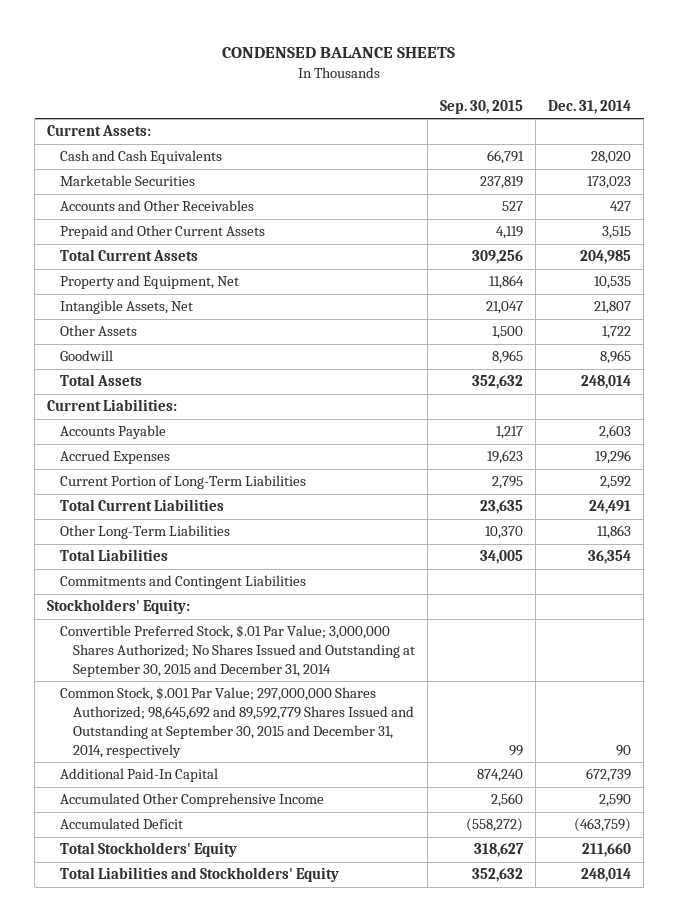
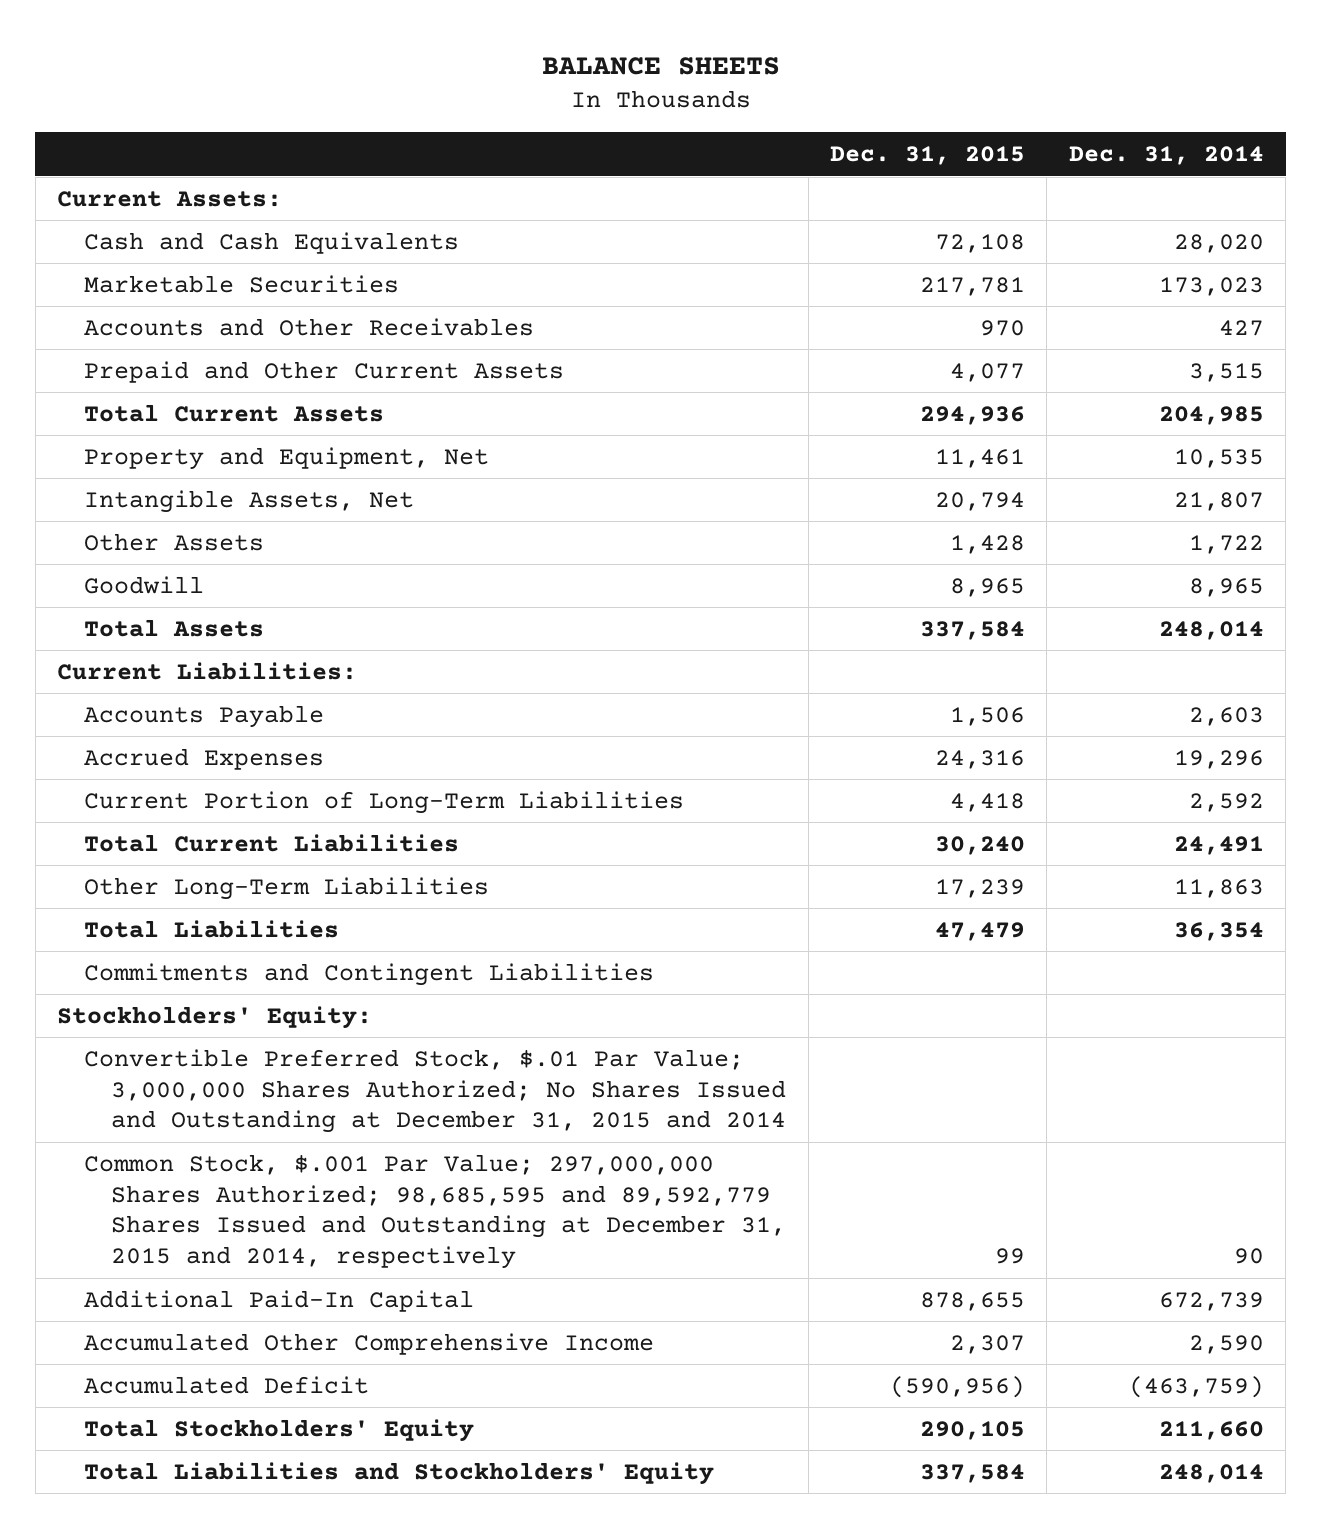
[222,47,456,59] CONDENSED BALANCE SHEETS -> [541,56,780,75] BALANCE SHEETS
[440,99,524,114] Sep. 30, 2015 -> none
none -> [830,146,1026,166] Dec. 31, 2015
[60,625,416,677] Convertible Preferred Stock, $.01 Par Value; 3,000,000 Shares Authorized; No Shares Issued and Outstanding at September 30, 2015 and December 31, 2014 -> [84,1048,787,1134] Convertible Preferred Stock, $.01 Par Value; 3,000,000 Shares Authorized; No Shares Issued and Outstanding at December 31, 2015 and 2014
[60,687,415,758] Common Stock, $.001 Par Value; 297,000,000 Shares Authorized; 98,645,692 and 89,592,779 Shares Issued and Outstanding at September 30, 2015 and December 31, 2014, respectively -> [84,1153,787,1270] Common Stock, $.001 Par Value; 297,000,000 Shares Authorized; 98,685,595 and 89,592,779 Shares Issued and Outstanding at December 31, 2015 and 2014, respectively

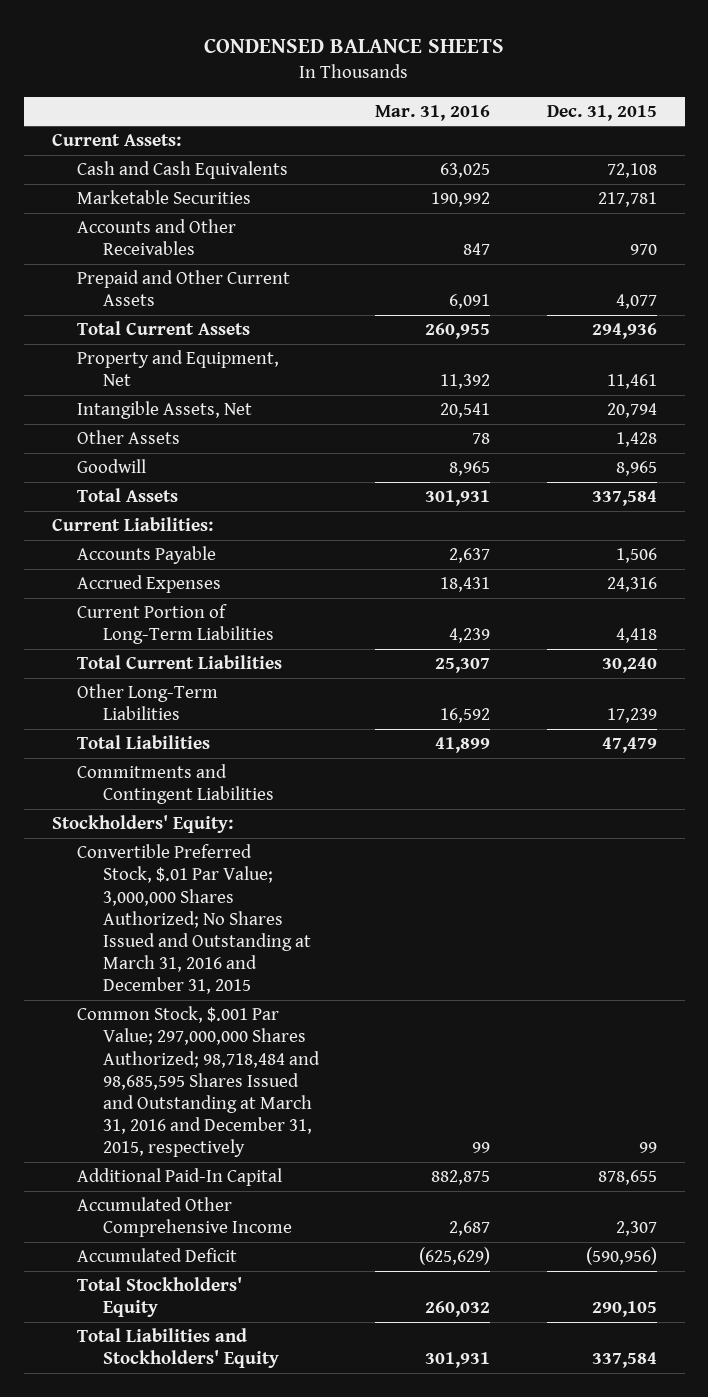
[541,56,780,75] BALANCE SHEETS -> [204,37,505,53] CONDENSED BALANCE SHEETS
[1068,146,1264,166] Dec. 31, 2014 -> none
none -> [375,104,491,121] Mar. 31, 2016
[84,1048,787,1134] Convertible Preferred Stock, $.01 Par Value; 3,000,000 Shares Authorized; No Shares Issued and Outstanding at December 31, 2015 and 2014 -> [77,844,312,995] Convertible Preferred Stock, $.01 Par Value; 3,000,000 Shares Authorized; No Shares Issued and Outstanding at March 31, 2016 and December 31, 2015
[84,1153,787,1270] Common Stock, $.001 Par Value; 297,000,000 Shares Authorized; 98,685,595 and 89,592,779 Shares Issued and Outstanding at December 31, 2015 and 2014, respectively -> [77,1006,321,1158] Common Stock, $.001 Par Value; 297,000,000 Shares Authorized; 98,718,484 and 98,685,595 Shares Issued and Outstanding at March 31, 2016 and December 31, 2015, respectively

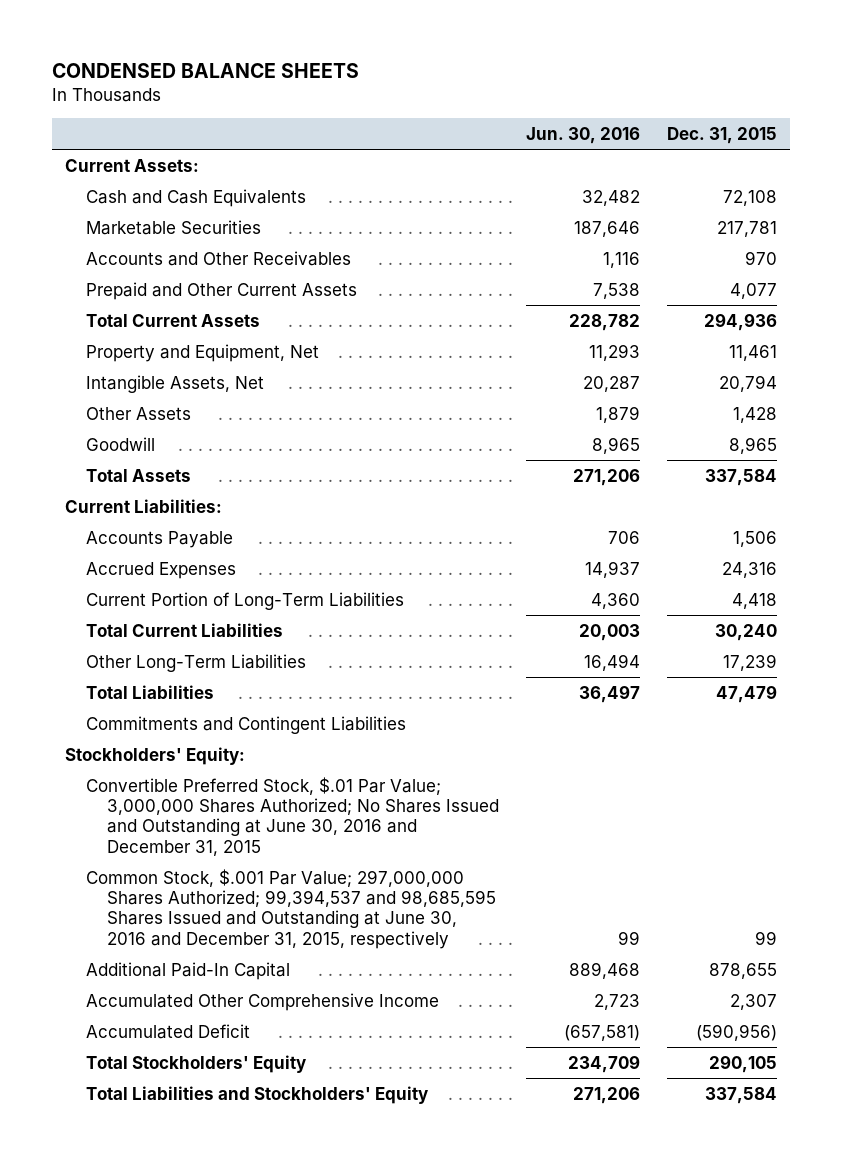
[375,104,491,121] Mar. 31, 2016 -> none
none -> [526,127,641,145] Jun. 30, 2016
[77,844,312,995] Convertible Preferred Stock, $.01 Par Value; 3,000,000 Shares Authorized; No Shares Issued and Outstanding at March 31, 2016 and December 31, 2015 -> [86,776,500,856] Convertible Preferred Stock, $.01 Par Value; 3,000,000 Shares Authorized; No Shares Issued and Outstanding at June 30, 2016 and December 31, 2015
[77,1006,321,1158] Common Stock, $.001 Par Value; 297,000,000 Shares Authorized; 98,718,484 and 98,685,595 Shares Issued and Outstanding at March 31, 2016 and December 31, 2015, respectively -> [86,868,497,949] Common Stock, $.001 Par Value; 297,000,000 Shares Authorized; 99,394,537 and 98,685,595 Shares Issued and Outstanding at June 30, 2016 and December 31, 2015, respectively

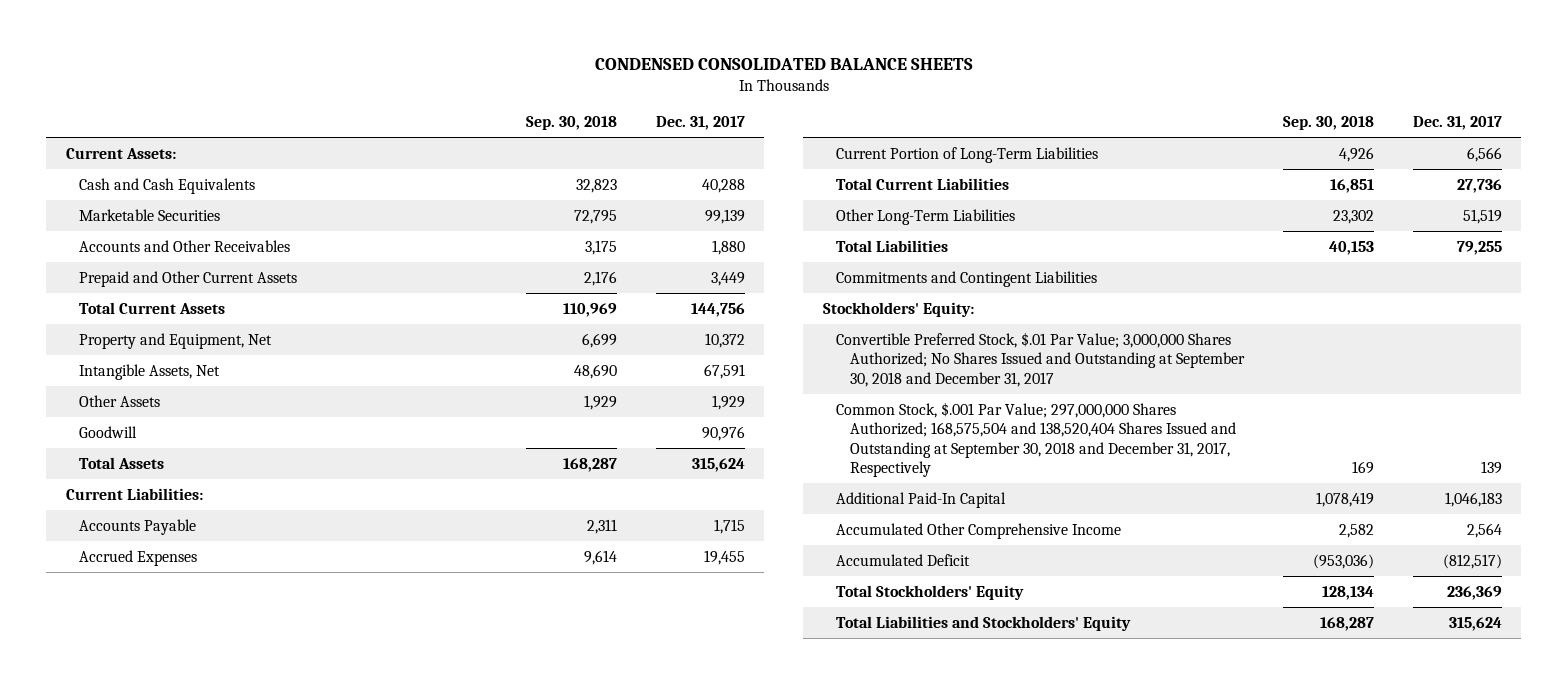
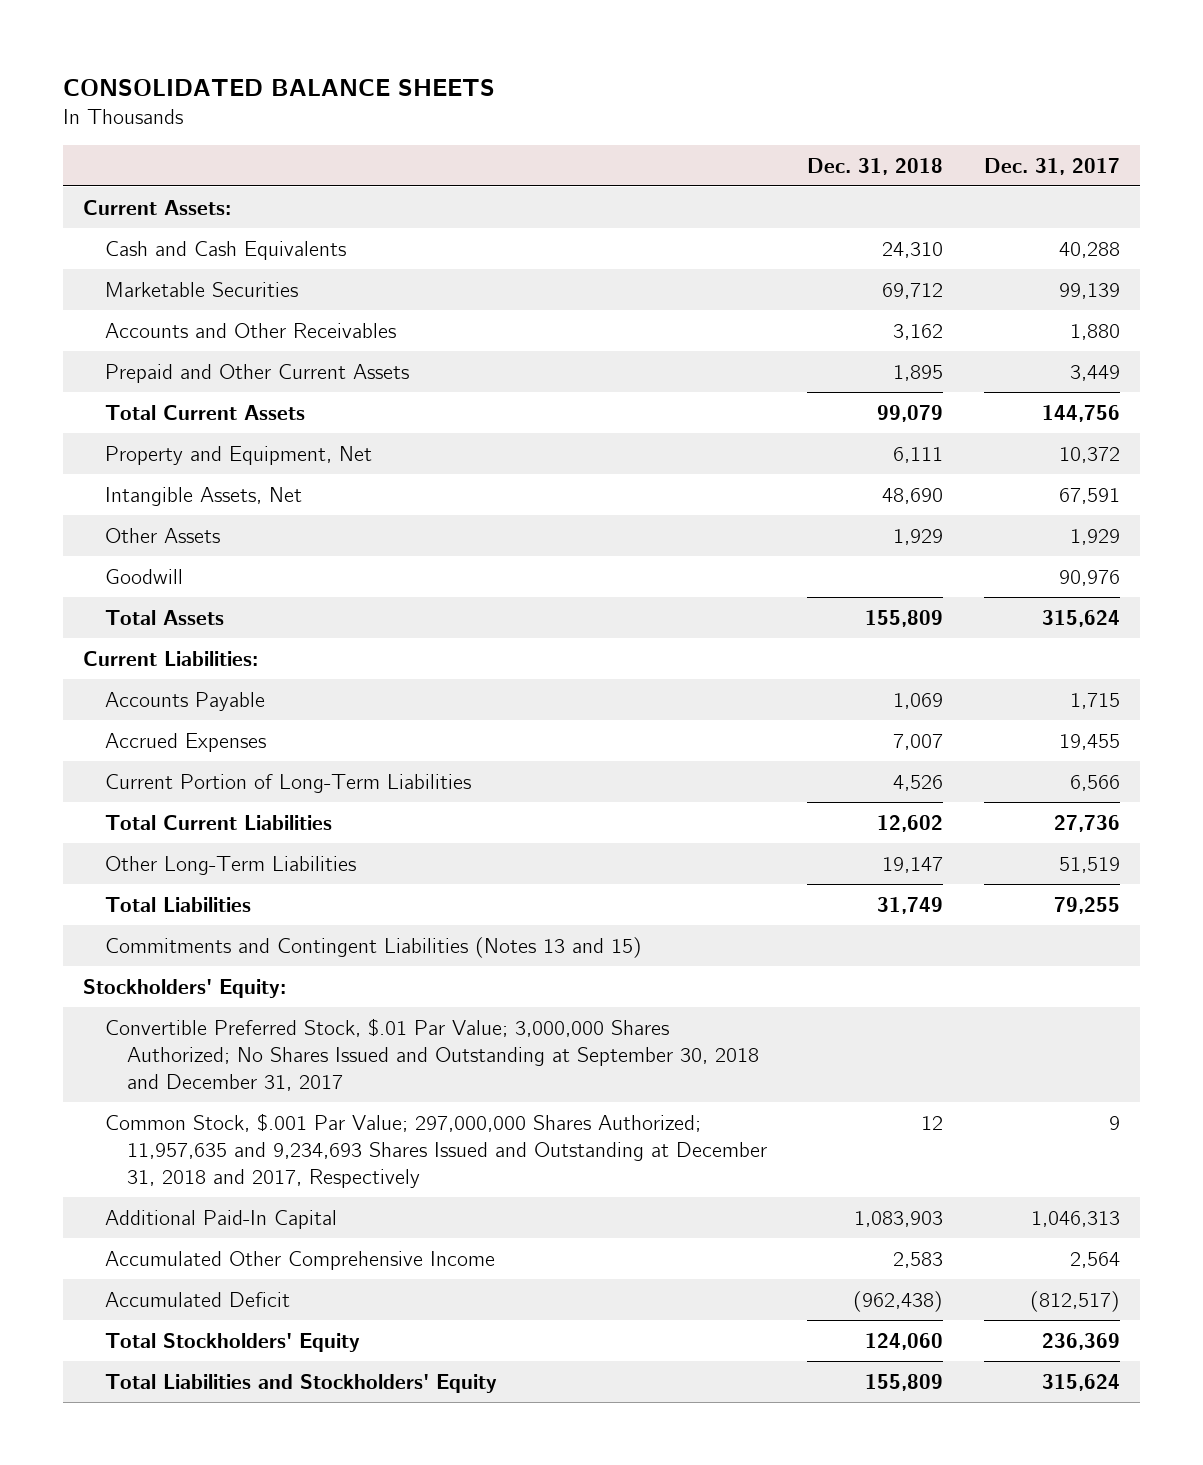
[594,58,973,71] CONDENSED CONSOLIDATED BALANCE SHEETS -> [63,78,496,96] CONSOLIDATED BALANCE SHEETS
[525,116,617,131] Sep. 30, 2018 -> none
none -> [807,157,944,175] Dec. 31, 2018
[836,270,1098,287] Commitments and Contingent Liabilities -> [105,936,643,958] Commitments and Contingent Liabilities (Notes 13 and 15)
[836,401,1236,478] Common Stock, $.001 Par Value; 297,000,000 Shares Authorized; 168,575,504 and 138,520,404 Shares Issued and Outstanding at September 30, 2018 and December 31, 2017, Respectively -> [105,1112,768,1188] Common Stock, $.001 Par Value; 297,000,000 Shares Authorized; 11,957,635 and 9,234,693 Shares Issued and Outstanding at December 31, 2018 and 2017, Respectively
[1480,461,1502,475] 139 -> [1108,1115,1120,1130] 9
[1444,491,1502,507] 1,046,183 -> [1030,1210,1120,1227] 1,046,313

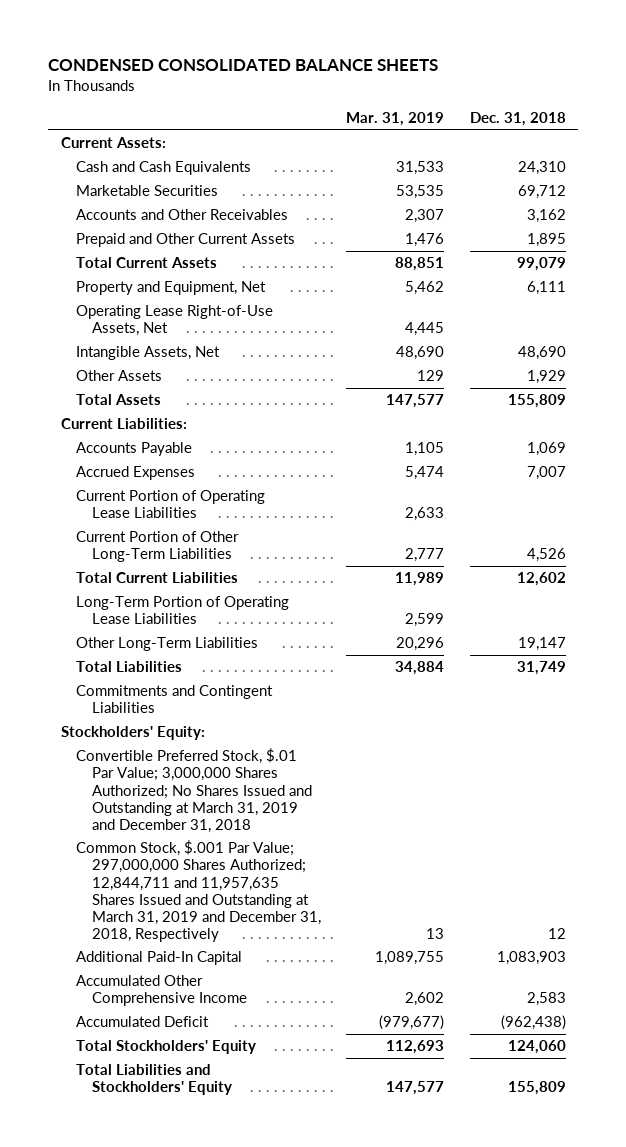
[63,78,496,96] CONSOLIDATED BALANCE SHEETS -> [47,58,438,71] CONDENSED CONSOLIDATED BALANCE SHEETS
[983,157,1120,175] Dec. 31, 2017 -> none
none -> [346,112,445,127] Mar. 31, 2019
none -> [76,305,274,337] Operating Lease Right-of-Use Assets, Net
[105,568,184,584] Goodwill -> none
none -> [76,490,266,519] Current Portion of Operating Lease Liabilities
[105,773,472,793] Current Portion of Long-Term Liabilities -> [76,531,240,563] Current Portion of Other Long-Term Liabilities
none -> [76,596,290,625] Long-Term Portion of Operating Lease Liabilities
[105,936,643,958] Commitments and Contingent Liabilities (Notes 13 and 15) -> [76,685,274,714] Commitments and Contingent Liabilities
[105,1017,760,1091] Convertible Preferred Stock, $.01 Par Value; 3,000,000 Shares Authorized; No Shares Issued and Outstanding at September 30, 2018 and December 31, 2017 -> [76,748,312,833] Convertible Preferred Stock, $.01 Par Value; 3,000,000 Shares Authorized; No Shares Issued and Outstanding at March 31, 2019 and December 31, 2018
[105,1112,768,1188] Common Stock, $.001 Par Value; 297,000,000 Shares Authorized; 11,957,635 and 9,234,693 Shares Issued and Outstanding at December 31, 2018 and 2017, Respectively -> [76,840,321,942] Common Stock, $.001 Par Value; 297,000,000 Shares Authorized; 12,844,711 and 11,957,635 Shares Issued and Outstanding at March 31, 2019 and December 31, 2018, Respectively

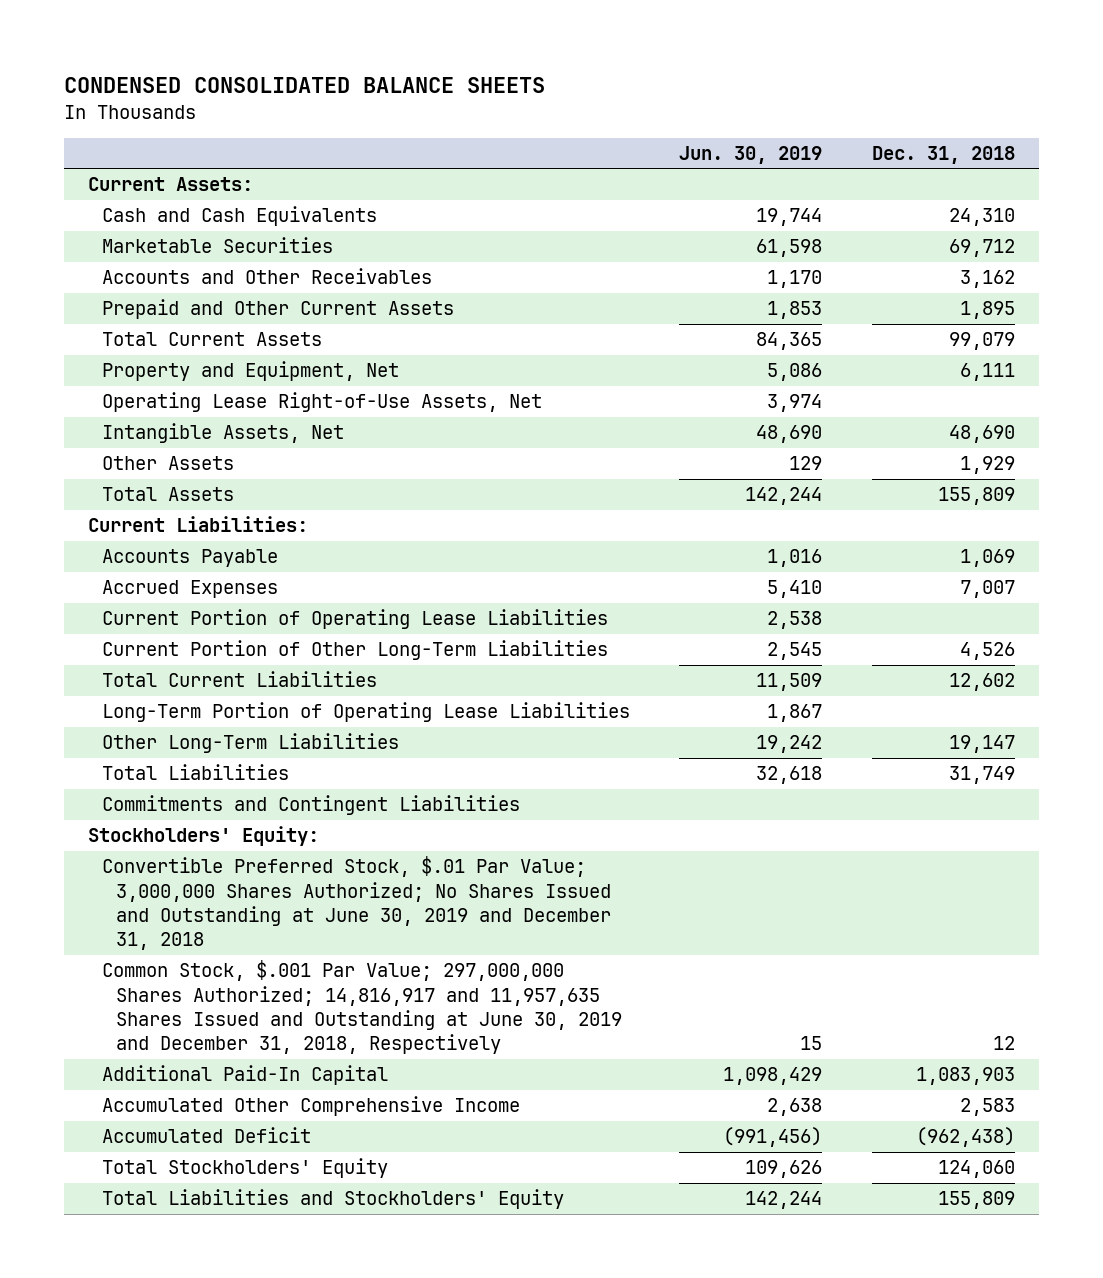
[346,112,445,127] Mar. 31, 2019 -> none
none -> [679,146,823,165] Jun. 30, 2019
[76,748,312,833] Convertible Preferred Stock, $.01 Par Value; 3,000,000 Shares Authorized; No Shares Issued and Outstanding at March 31, 2019 and December 31, 2018 -> [102,856,612,951] Convertible Preferred Stock, $.01 Par Value; 3,000,000 Shares Authorized; No Shares Issued and Outstanding at June 30, 2019 and December 31, 2018
[76,840,321,942] Common Stock, $.001 Par Value; 297,000,000 Shares Authorized; 12,844,711 and 11,957,635 Shares Issued and Outstanding at March 31, 2019 and December 31, 2018, Respectively -> [102,960,623,1055] Common Stock, $.001 Par Value; 297,000,000 Shares Authorized; 14,816,917 and 11,957,635 Shares Issued and Outstanding at June 30, 2019 and December 31, 2018, Respectively

